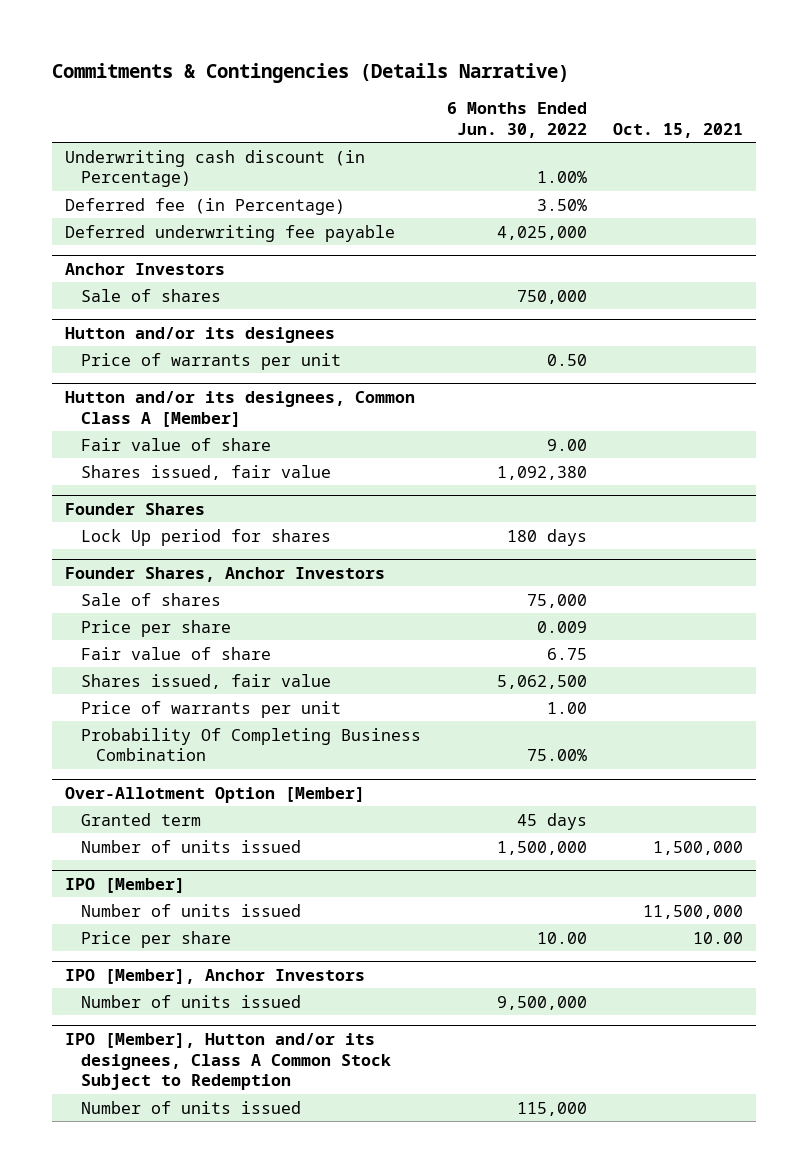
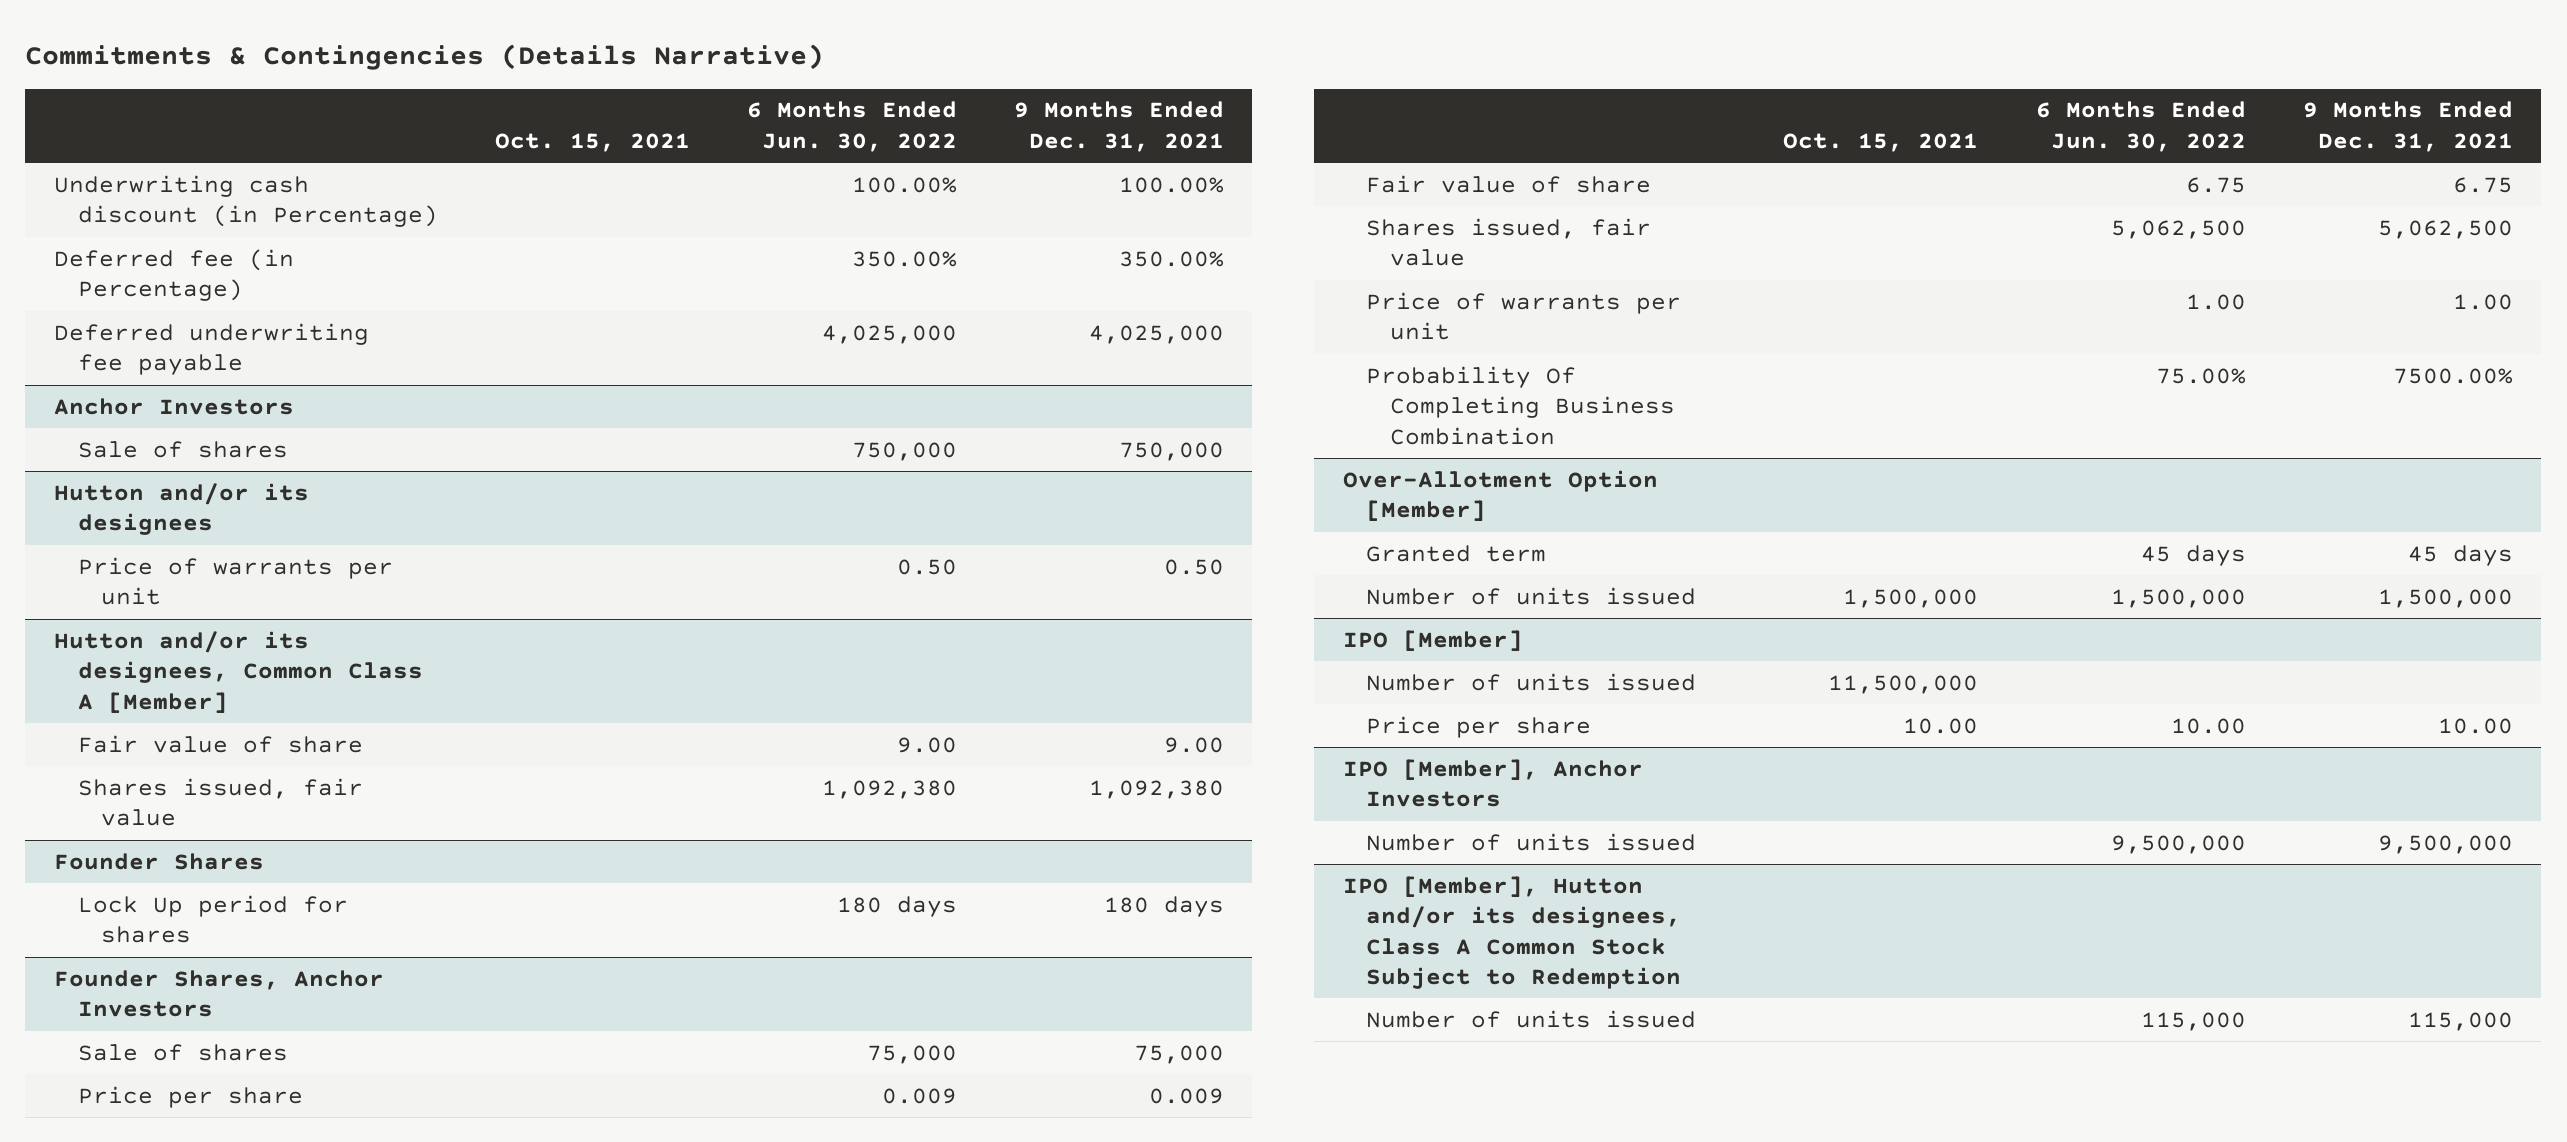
none -> [1013,101,1224,152] 9 Months Ended Dec. 31, 2021
[536,171,587,184] 1.00% -> [851,176,957,193] 100.00%
[536,198,587,211] 3.50% -> [851,250,957,267] 350.00%

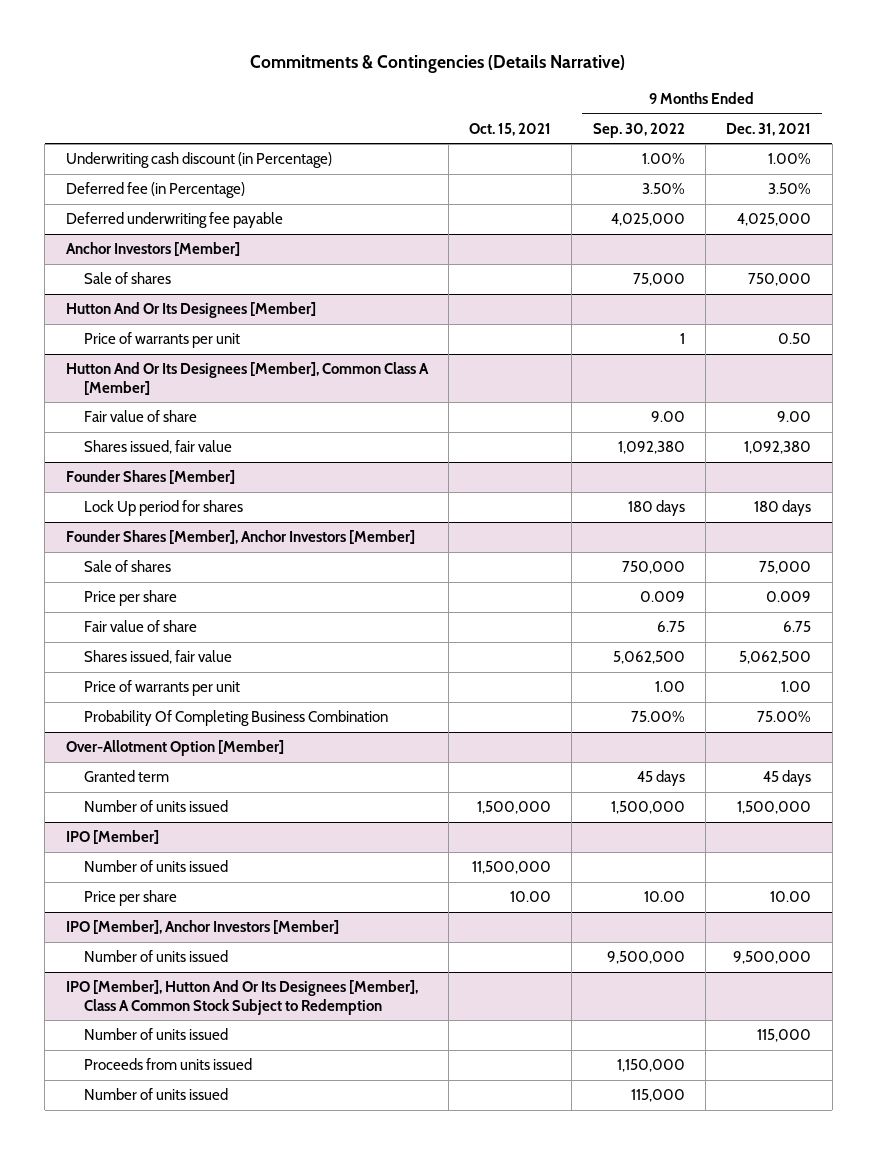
[746,101,957,152] 6 Months Ended Jun. 30, 2022 -> none
none -> [592,122,685,138] Sep. 30, 2022
[1118,176,1224,193] 100.00% -> [768,153,812,165] 1.00%
[1118,250,1224,267] 350.00% -> [768,183,812,195] 3.50%
[54,397,295,415] Anchor Investors -> [65,242,240,257] Anchor Investors [Member]
[54,482,310,536] Hutton and/or its designees -> [65,302,316,319] Hutton And Or Its Designees [Member]
[54,630,423,713] Hutton and/or its designees, Common Class A [Member] -> [65,362,429,395] Hutton And Or Its Designees [Member], Common Class A [Member]
[54,852,265,870] Founder Shares -> [65,470,235,485] Founder Shares [Member]
[54,969,385,1018] Founder Shares, Anchor Investors -> [65,530,415,545] Founder Shares [Member], Anchor Investors [Member]
[2392,367,2513,384] 7500.00% -> [757,711,812,723] 75.00%
[1342,758,1643,808] IPO [Member], Anchor Investors -> [65,920,339,935] IPO [Member], Anchor Investors [Member]
[1342,875,1682,990] IPO [Member], Hutton and/or its designees, Class A Common Stock Subject to Redemption -> [65,980,418,1015] IPO [Member], Hutton And Or Its Designees [Member], Class A Common Stock Subject to Redemption
none -> [84,1058,253,1071] Proceeds from units issued
none -> [84,1088,229,1101] Number of units issued

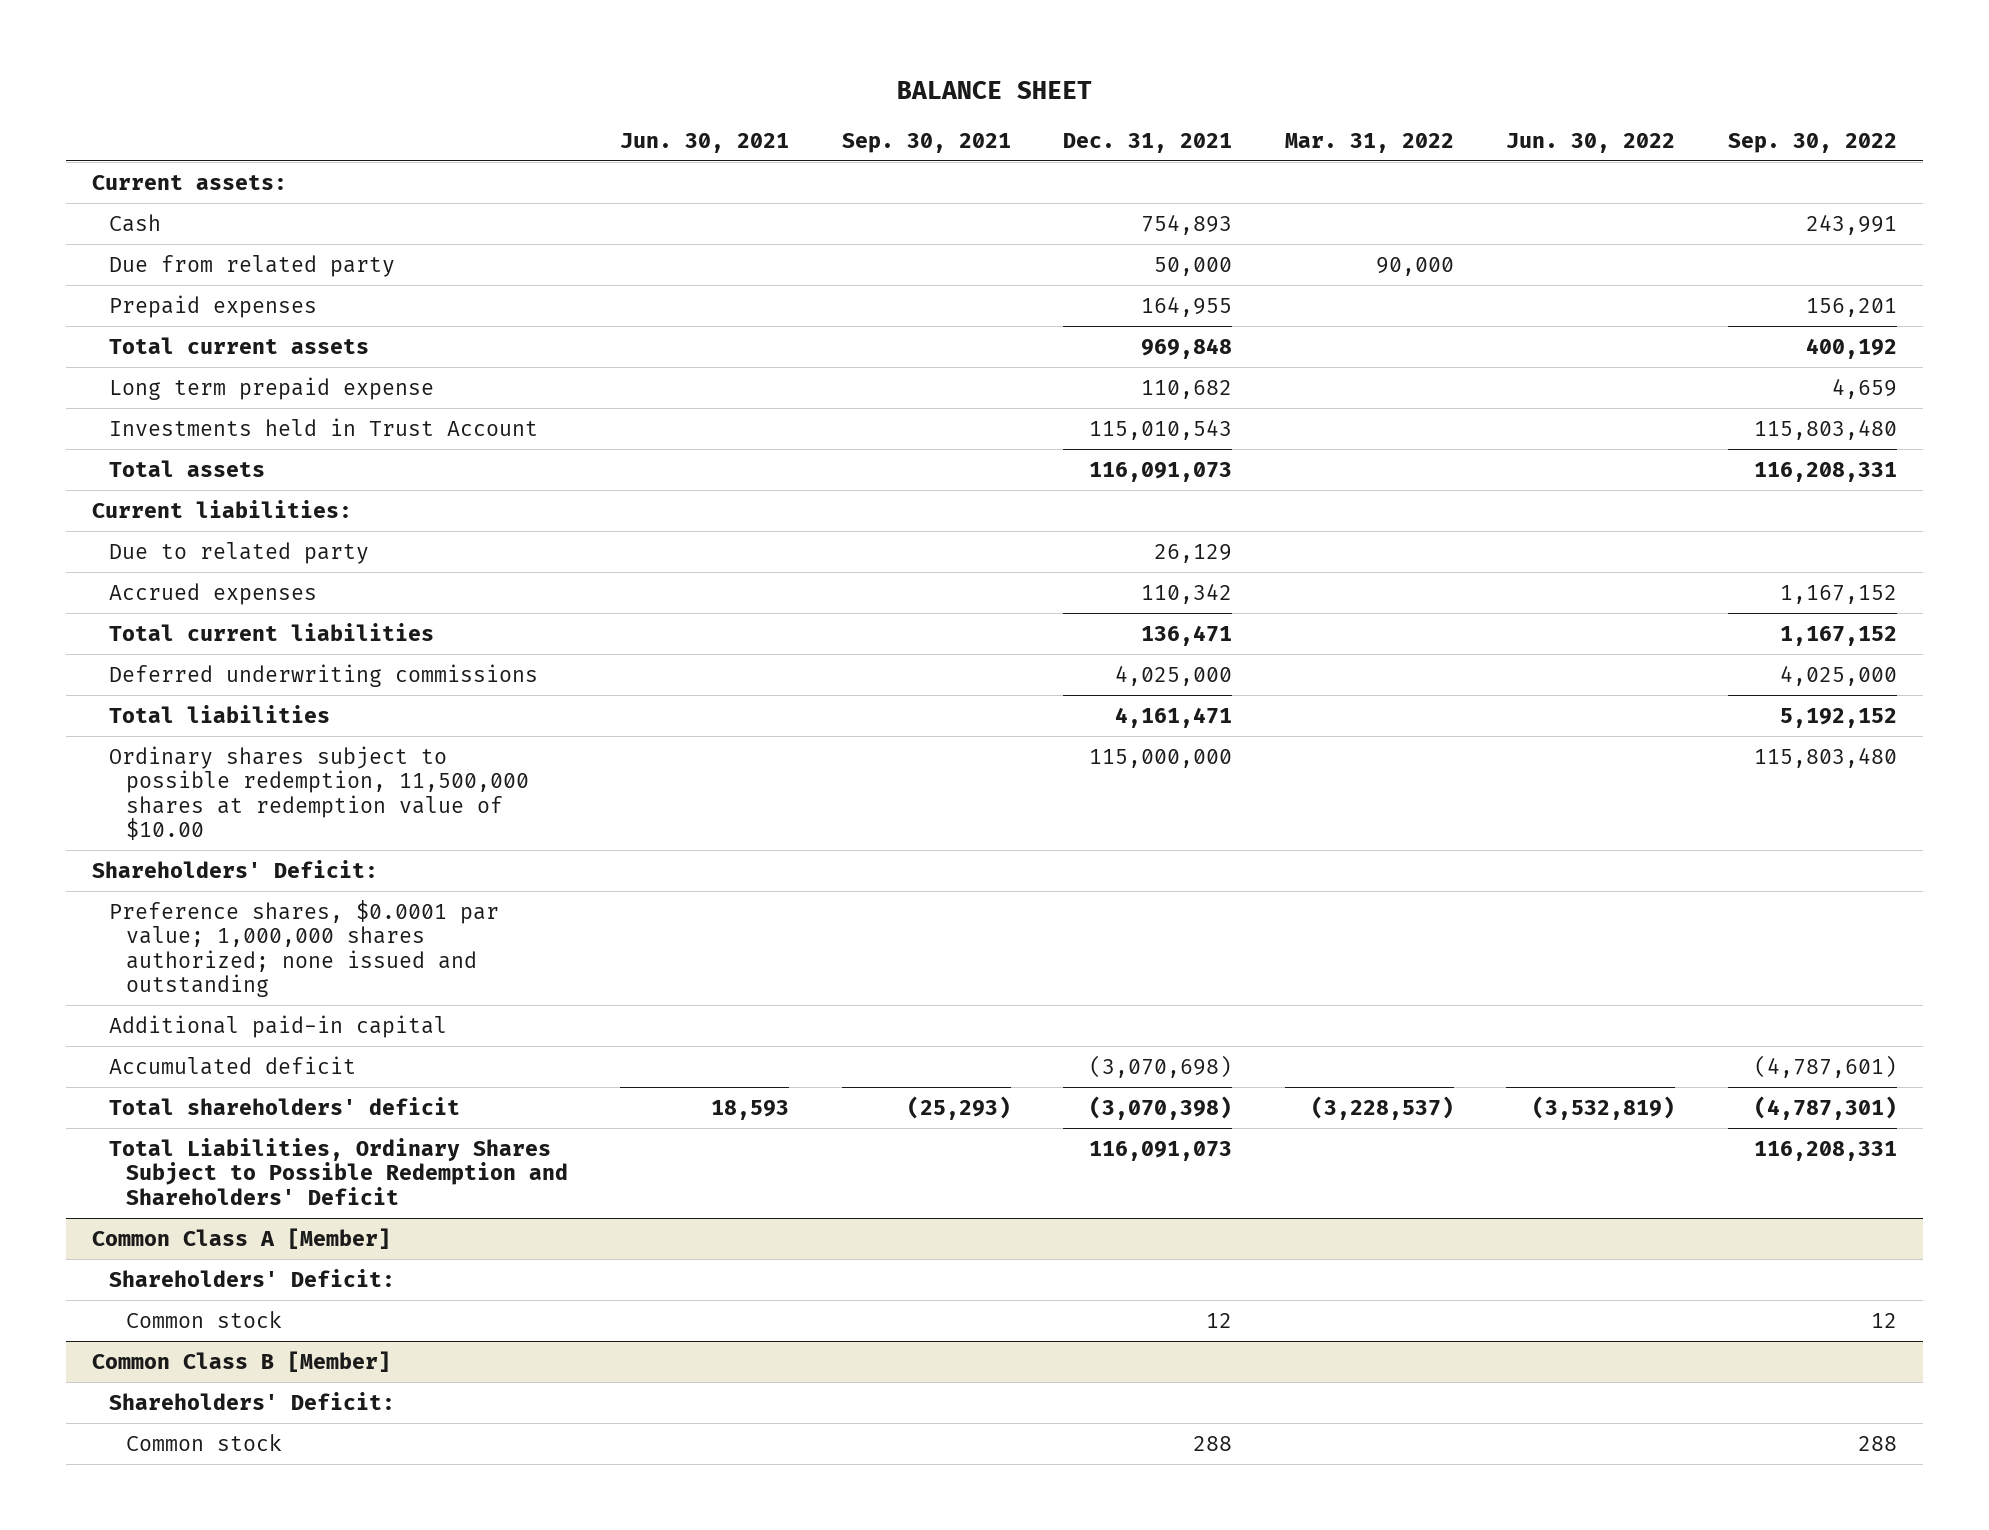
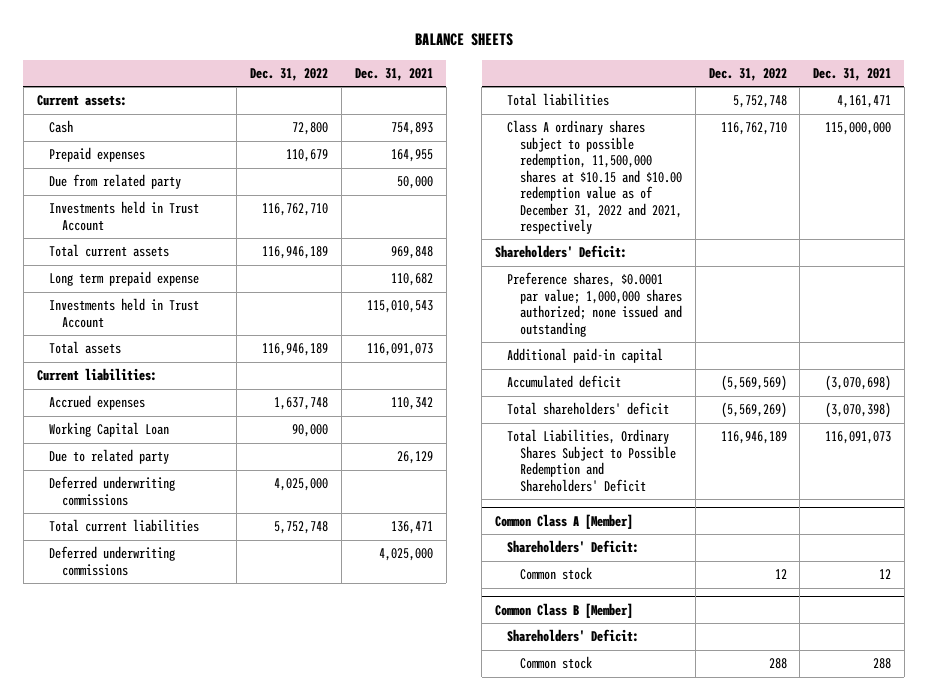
[896,80,1092,99] BALANCE SHEET -> [414,33,513,47] BALANCE SHEETS
[620,132,790,153] Jun. 30, 2021 -> none
[841,132,1011,153] Sep. 30, 2021 -> none
[1284,132,1454,153] Mar. 31, 2022 -> none
[1506,132,1676,153] Jun. 30, 2022 -> none
[1727,132,1897,153] Sep. 30, 2022 -> none
none -> [250,68,329,82] Dec. 31, 2022
[109,254,396,277] Due from related party -> [49,174,182,190] Due from related party
none -> [49,201,200,231] Investments held in Trust Account
none -> [49,422,170,438] Working Capital Loan
[109,541,370,564] Due to related party -> [49,449,170,465] Due to related party
none -> [49,476,176,506] Deferred underwriting commissions
[109,745,529,840] Ordinary shares subject to possible redemption, 11,500,000 shares at redemption value of $10.00 -> [507,120,682,234] Class A ordinary shares subject to possible redemption, 11,500,000 shares at $10.15 and $10.00 redemption value as of December 31, 2022 and 2021, respectively

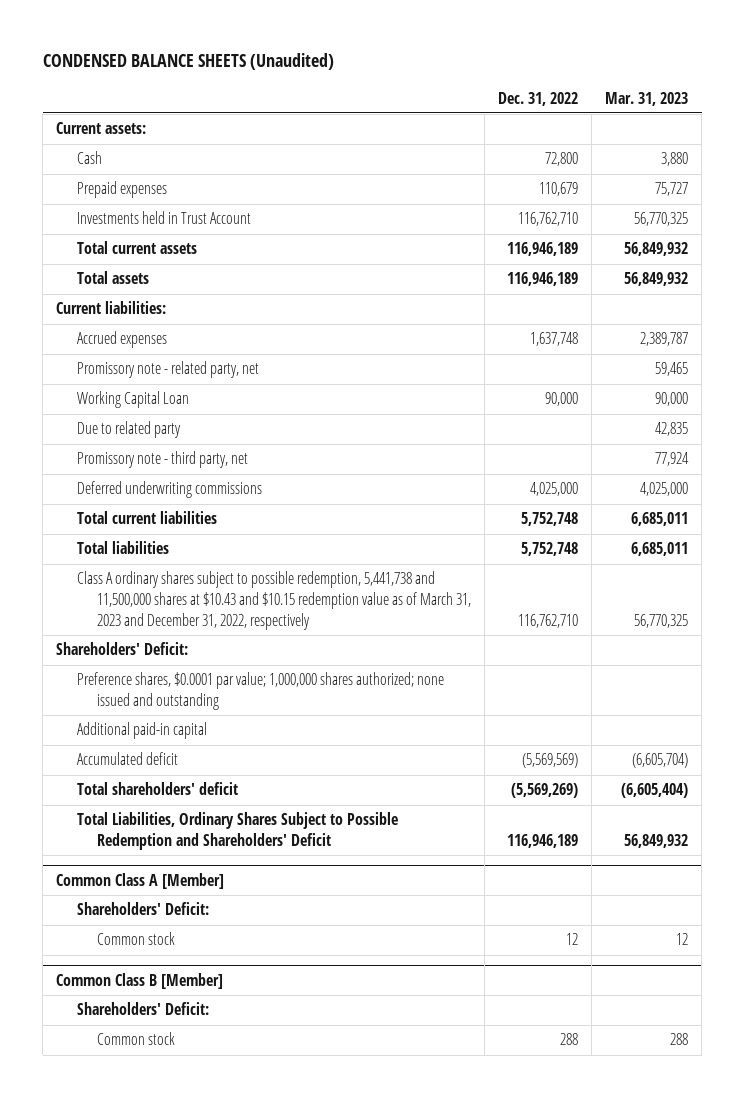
[414,33,513,47] BALANCE SHEETS -> [42,53,334,71] CONDENSED BALANCE SHEETS (Unaudited)
[354,68,433,82] Dec. 31, 2021 -> none
none -> [605,91,689,106] Mar. 31, 2023
[49,174,182,190] Due from related party -> none
[49,271,200,287] Long term prepaid expense -> none
[49,298,200,328] Investments held in Trust Account -> none
none -> [76,361,259,379] Promissory note - related party, net
none -> [76,451,248,469] Promissory note - third party, net
[49,546,176,576] Deferred underwriting commissions -> none
[507,120,682,234] Class A ordinary shares subject to possible redemption, 11,500,000 shares at $10.15 and $10.00 redemption value as of December 31, 2022 and 2021, respectively -> [76,571,472,630] Class A ordinary shares subject to possible redemption, 5,441,738 and 11,500,000 shares at $10.43 and $10.15 redemption value as of March 31, 2023 and December 31, 2022, respectively

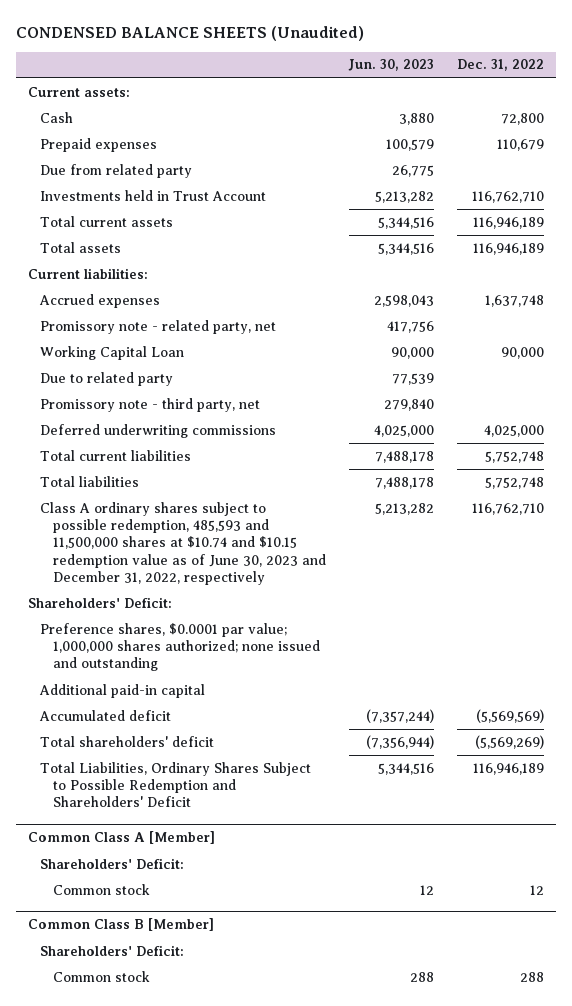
[605,91,689,106] Mar. 31, 2023 -> none
none -> [348,59,435,72] Jun. 30, 2023
none -> [40,163,193,178] Due from related party
[76,571,472,630] Class A ordinary shares subject to possible redemption, 5,441,738 and 11,500,000 shares at $10.43 and $10.15 redemption value as of March 31, 2023 and December 31, 2022, respectively -> [40,501,326,586] Class A ordinary shares subject to possible redemption, 485,593 and 11,500,000 shares at $10.74 and $10.15 redemption value as of June 30, 2023 and December 31, 2022, respectively

